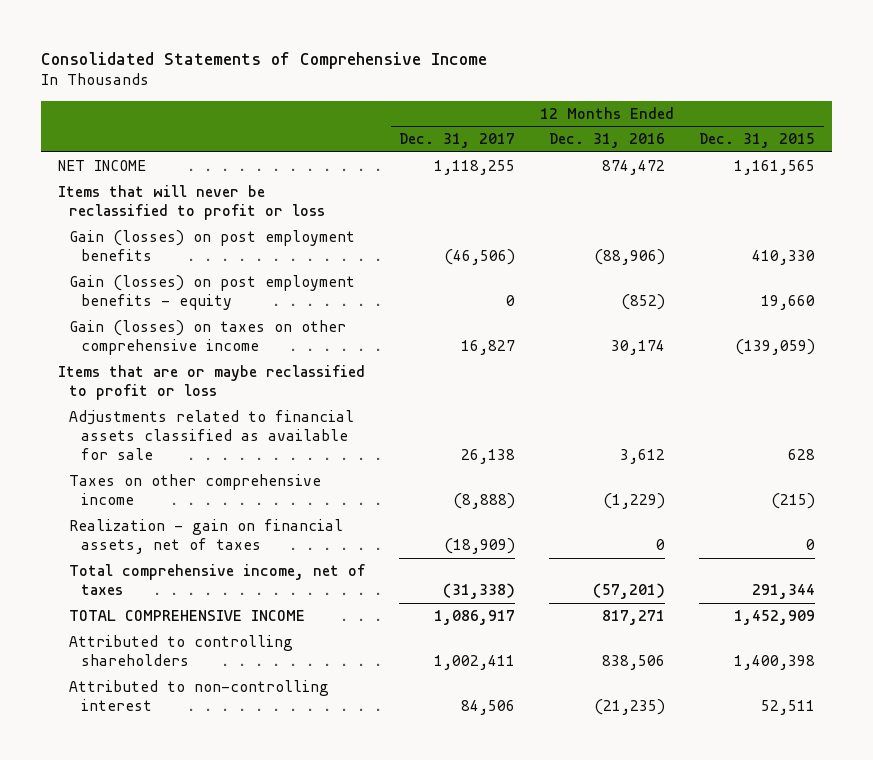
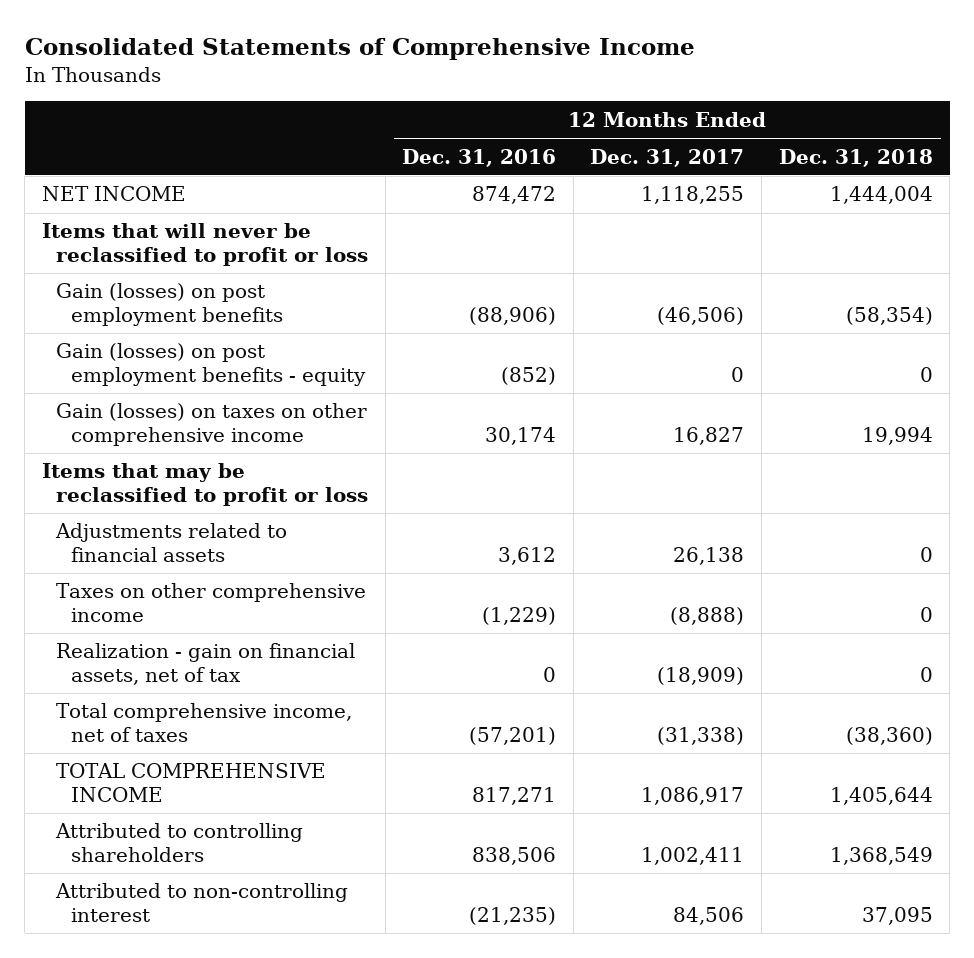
[699,133,816,149] Dec. 31, 2015 -> none
none -> [778,148,933,167] Dec. 31, 2018
[57,365,365,401] Items that are or maybe reclassified to profit or loss -> [41,463,369,507] Items that may be reclassified to profit or loss
[69,410,355,461] Adjustments related to financial assets classified as available for sale -> [55,523,288,563] Adjustments related to financial assets
[69,519,344,555] Realization - gain on financial assets, net of taxes -> [56,643,356,686] Realization - gain on financial assets, net of tax

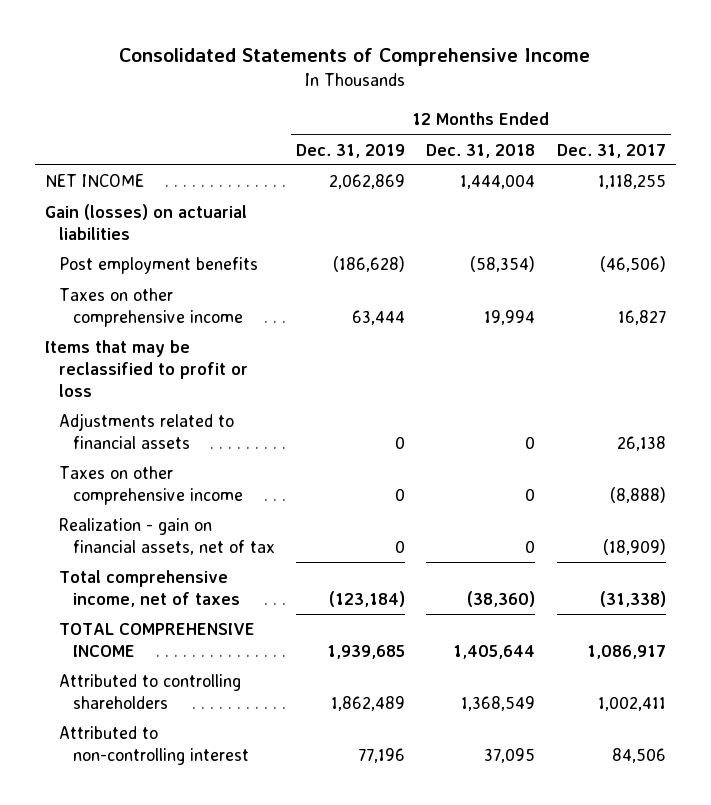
[402,148,557,167] Dec. 31, 2016 -> none
none -> [296,143,406,158] Dec. 31, 2019
[41,223,369,267] Items that will never be reclassified to profit or loss -> none
[56,343,366,387] Gain (losses) on post employment benefits - equity -> none
none -> [45,204,248,241] Gain (losses) on actuarial liabilities
[56,283,283,327] Gain (losses) on post employment benefits -> [59,257,259,275] Post employment benefits
[56,403,368,447] Gain (losses) on taxes on other comprehensive income -> [59,288,244,328] Taxes on other comprehensive income

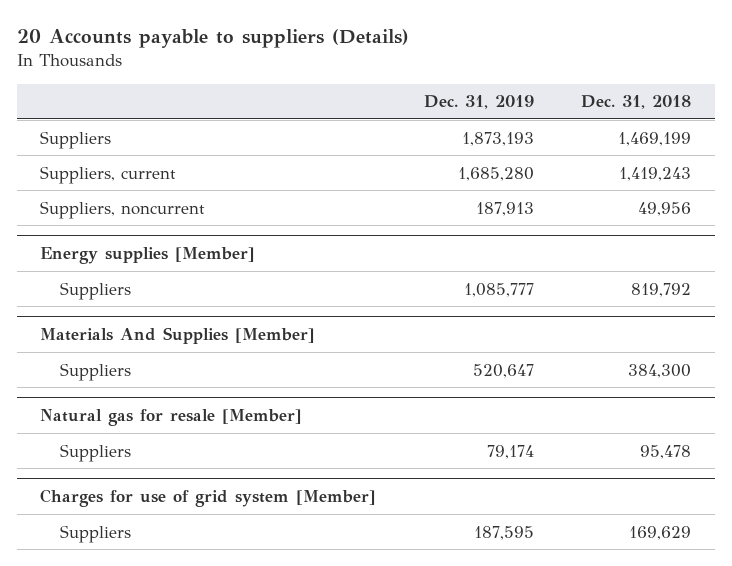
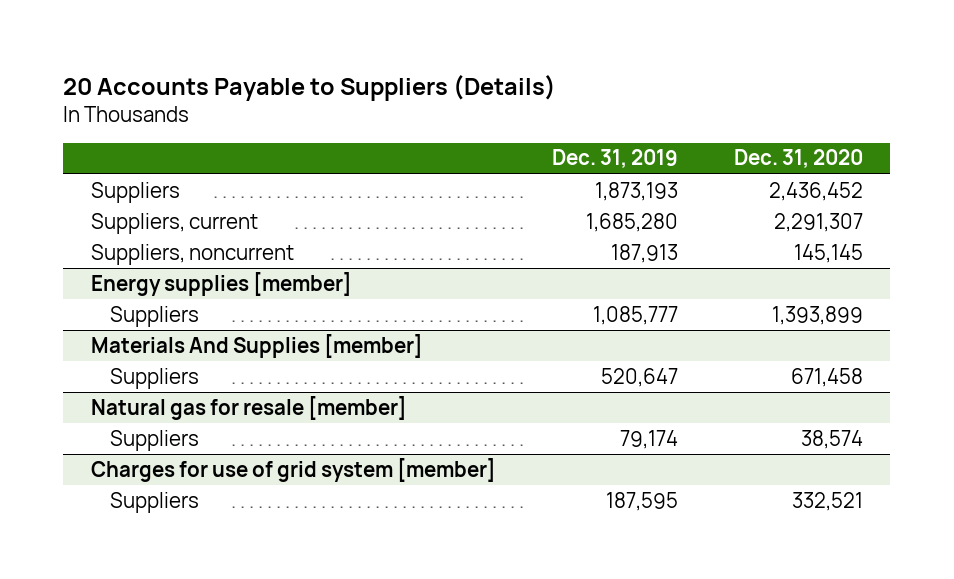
[16,29,409,49] 20 Accounts payable to suppliers (Details) -> [63,74,557,101] 20 Accounts Payable to Suppliers (Details)
[581,95,692,110] Dec. 31, 2018 -> none
none -> [733,149,863,169] Dec. 31, 2020
[40,247,256,265] Energy supplies [Member] -> [91,271,353,296] Energy supplies [member]
[40,327,316,345] Materials And Supplies [Member] -> [91,333,424,358] Materials And Supplies [member]
[40,409,303,427] Natural gas for resale [Member] -> [91,395,408,420] Natural gas for resale [member]
[40,489,377,508] Charges for use of grid system [Member] -> [91,457,497,482] Charges for use of grid system [member]

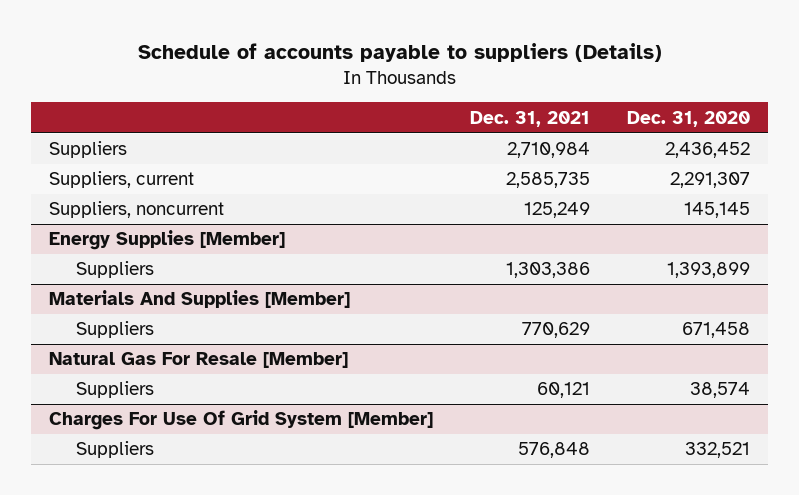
[63,74,557,101] 20 Accounts Payable to Suppliers (Details) -> [137,43,662,63] Schedule of accounts payable to suppliers (Details)
[551,149,678,169] Dec. 31, 2019 -> none
none -> [470,110,591,127] Dec. 31, 2021
[91,271,353,296] Energy supplies [member] -> [49,230,286,251] Energy Supplies [Member]
[91,333,424,358] Materials And Supplies [member] -> [49,290,351,309] Materials And Supplies [Member]
[91,395,408,420] Natural gas for resale [member] -> [49,352,349,369] Natural Gas For Resale [Member]
[91,457,497,482] Charges for use of grid system [member] -> [49,410,434,431] Charges For Use Of Grid System [Member]

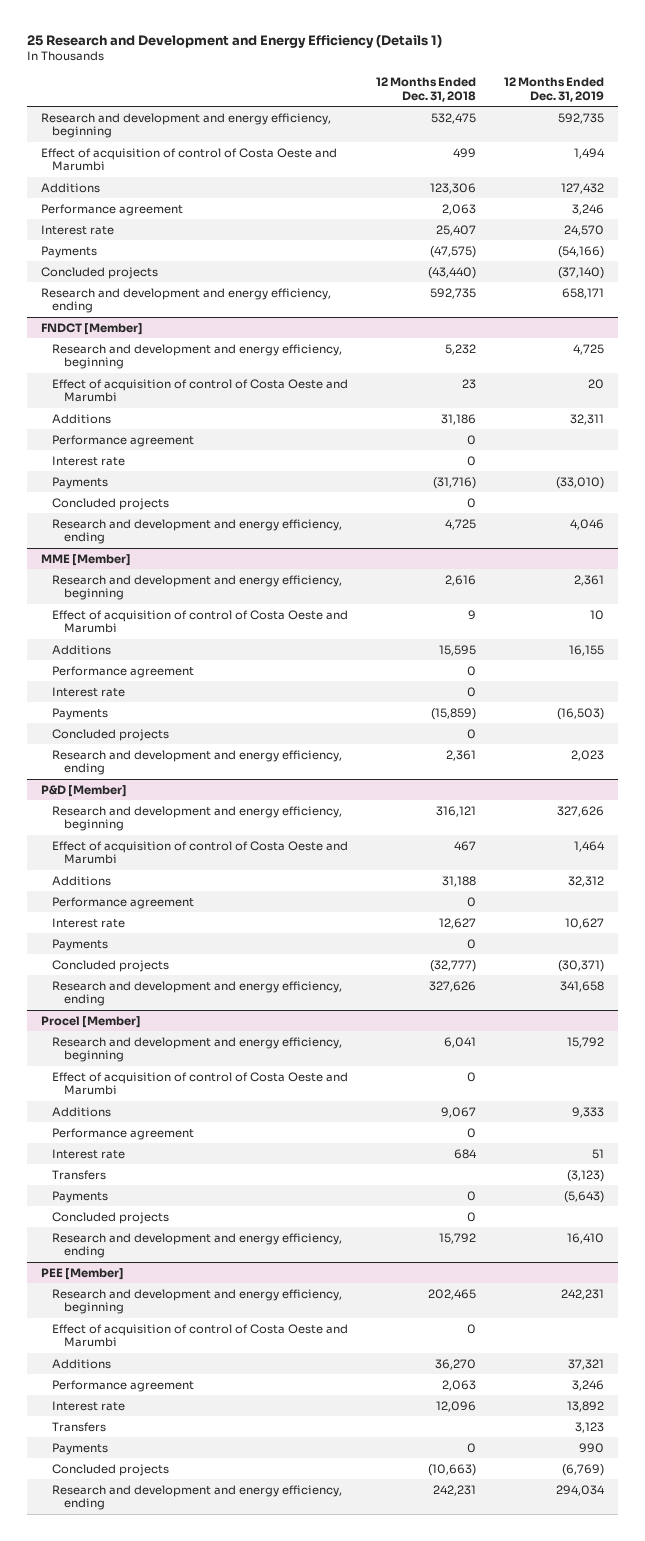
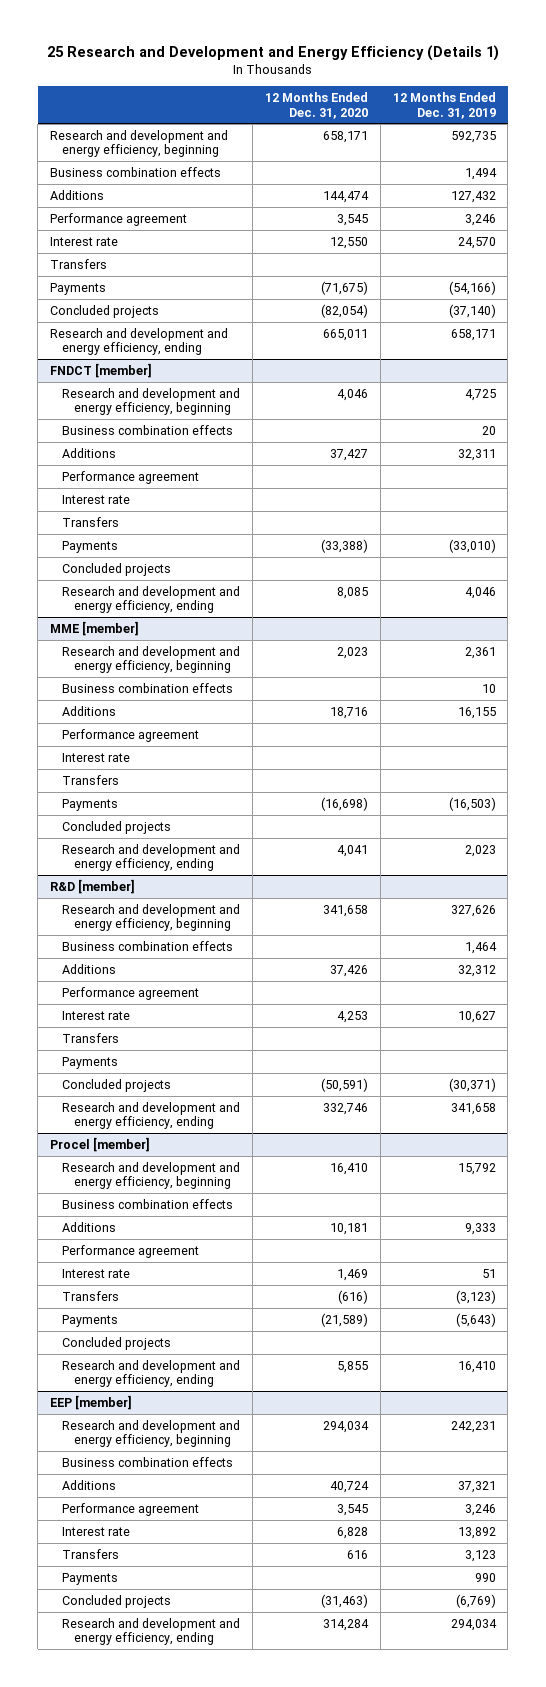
[376,77,477,102] 12 Months Ended Dec. 31, 2018 -> none
none -> [264,92,368,119] 12 Months Ended Dec. 31, 2020
[40,147,337,172] Effect of acquisition of control of Costa Oeste and Marumbi -> [50,166,222,177] Business combination effects
none -> [50,258,108,269] Transfers
[40,322,143,335] FNDCT [Member] -> [50,362,153,378] FNDCT [member]
[52,378,349,403] Effect of acquisition of control of Costa Oeste and Marumbi -> [62,424,234,435] Business combination effects
none -> [62,516,120,527] Transfers
[40,553,131,566] MME [Member] -> [50,620,140,636] MME [member]
[52,609,349,634] Effect of acquisition of control of Costa Oeste and Marumbi -> [62,682,234,693] Business combination effects
none -> [62,774,120,785] Transfers
[40,784,127,797] P&D [Member] -> [50,878,136,894] R&D [member]
[52,840,349,865] Effect of acquisition of control of Costa Oeste and Marumbi -> [62,940,234,951] Business combination effects
none -> [62,1032,120,1043] Transfers
[40,1015,141,1028] Procel [Member] -> [50,1136,151,1152] Procel [member]
[52,1071,349,1096] Effect of acquisition of control of Costa Oeste and Marumbi -> [62,1198,234,1209] Business combination effects
[40,1267,124,1280] PEE [Member] -> none
none -> [50,1394,133,1410] EEP [member]
[52,1323,349,1348] Effect of acquisition of control of Costa Oeste and Marumbi -> [62,1456,234,1467] Business combination effects

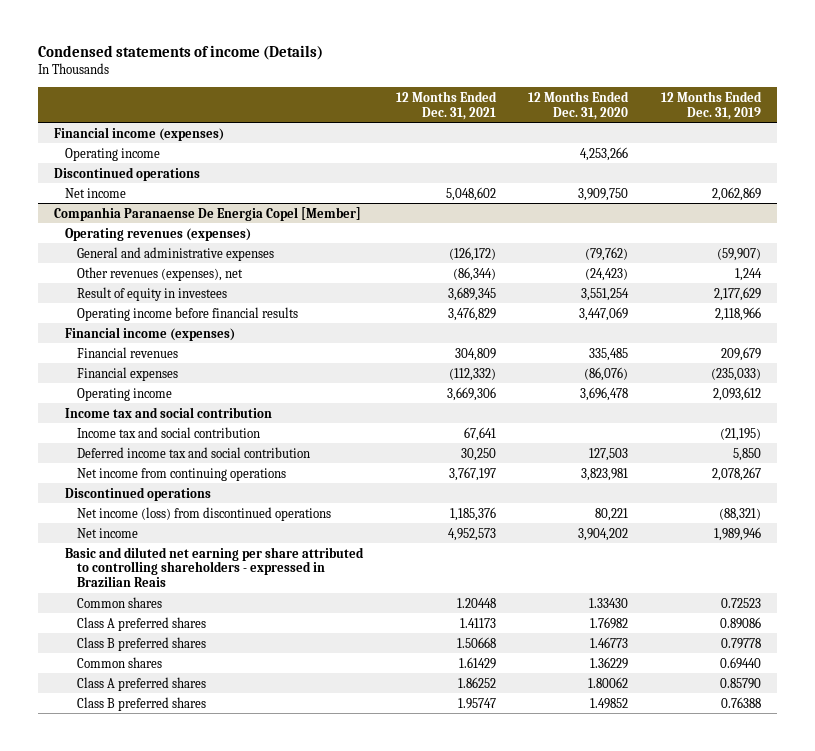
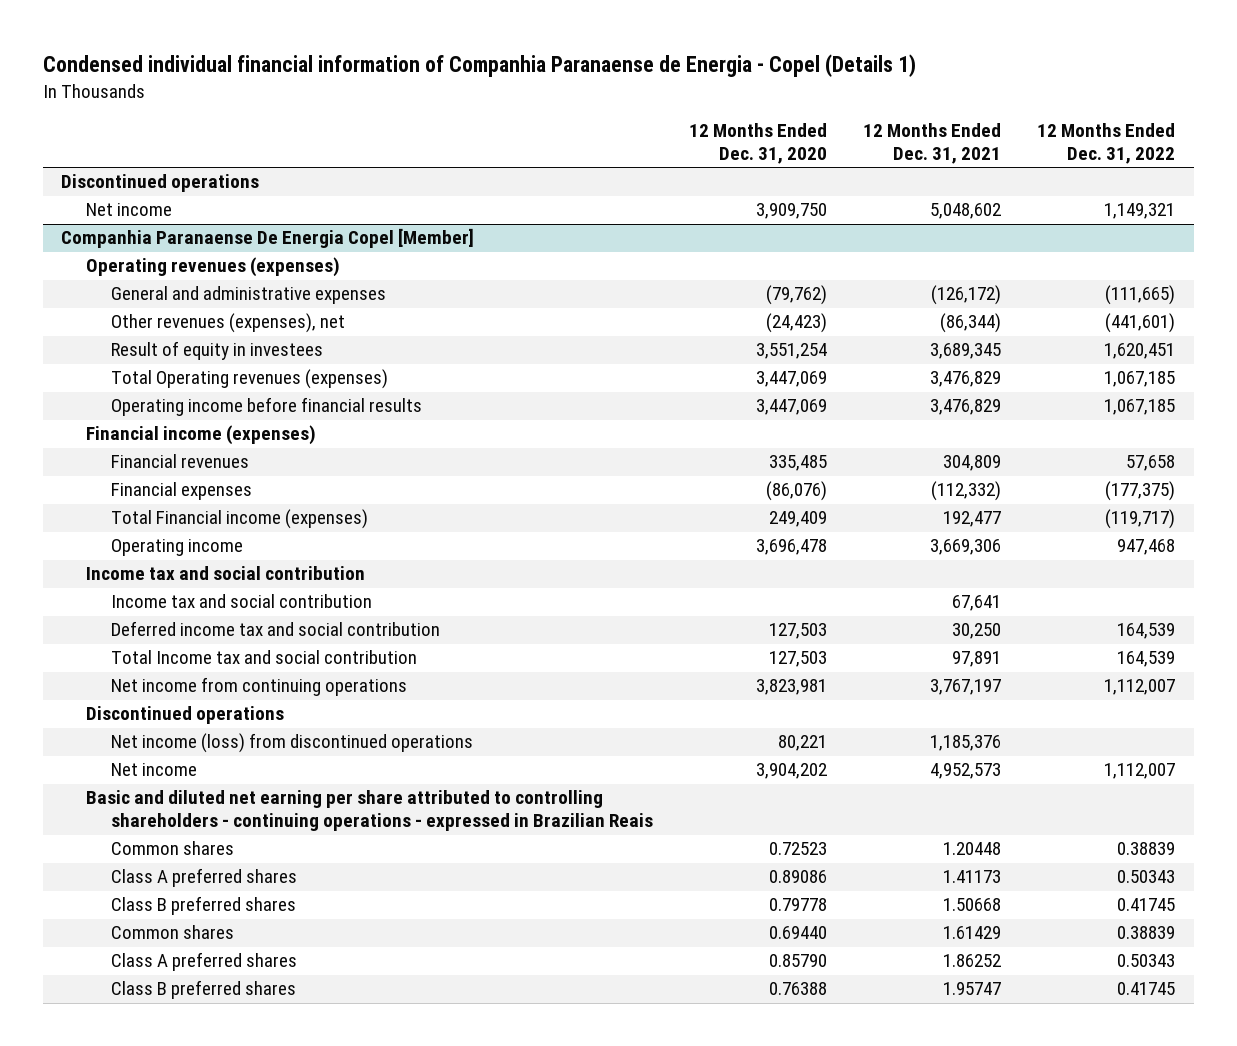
[37,45,323,61] Condensed statements of income (Details) -> [43,54,917,78] Condensed individual financial information of Companhia Paranaense de Energia - Copel (Details 1)
[660,90,762,120] 12 Months Ended Dec. 31, 2019 -> none
none -> [1037,123,1176,165] 12 Months Ended Dec. 31, 2022
[54,126,225,141] Financial income (expenses) -> none
[65,147,161,161] Operating income -> none
none -> [110,369,388,390] Total Operating revenues (expenses)
none -> [110,509,368,530] Total Financial income (expenses)
none -> [110,650,417,665] Total Income tax and social contribution
[65,546,365,588] Basic and diluted net earning per share attributed to controlling shareholders - expressed in Brazilian Reais -> [86,790,653,832] Basic and diluted net earning per share attributed to controlling shareholders - continuing operations - expressed in Brazilian Reais
[589,597,629,608] 1.33430 -> [769,842,828,856] 0.72523
[590,616,629,629] 1.76982 -> [769,870,828,884] 0.89086
[590,636,629,648] 1.46773 -> [769,898,828,912] 0.79778
[590,656,629,669] 1.36229 -> [769,926,828,940] 0.69440
[588,676,629,688] 1.80062 -> [769,954,828,968] 0.85790
[590,697,629,709] 1.49852 -> [769,982,828,996] 0.76388

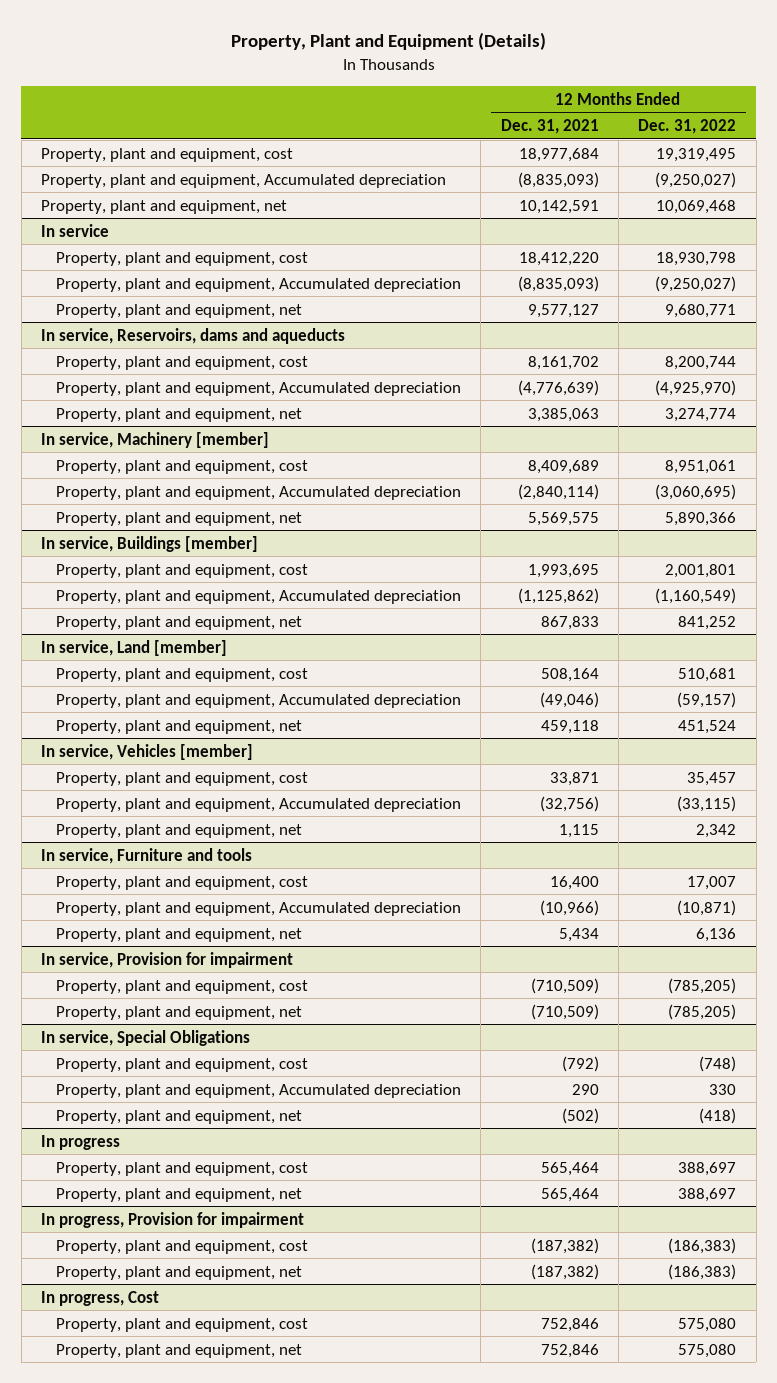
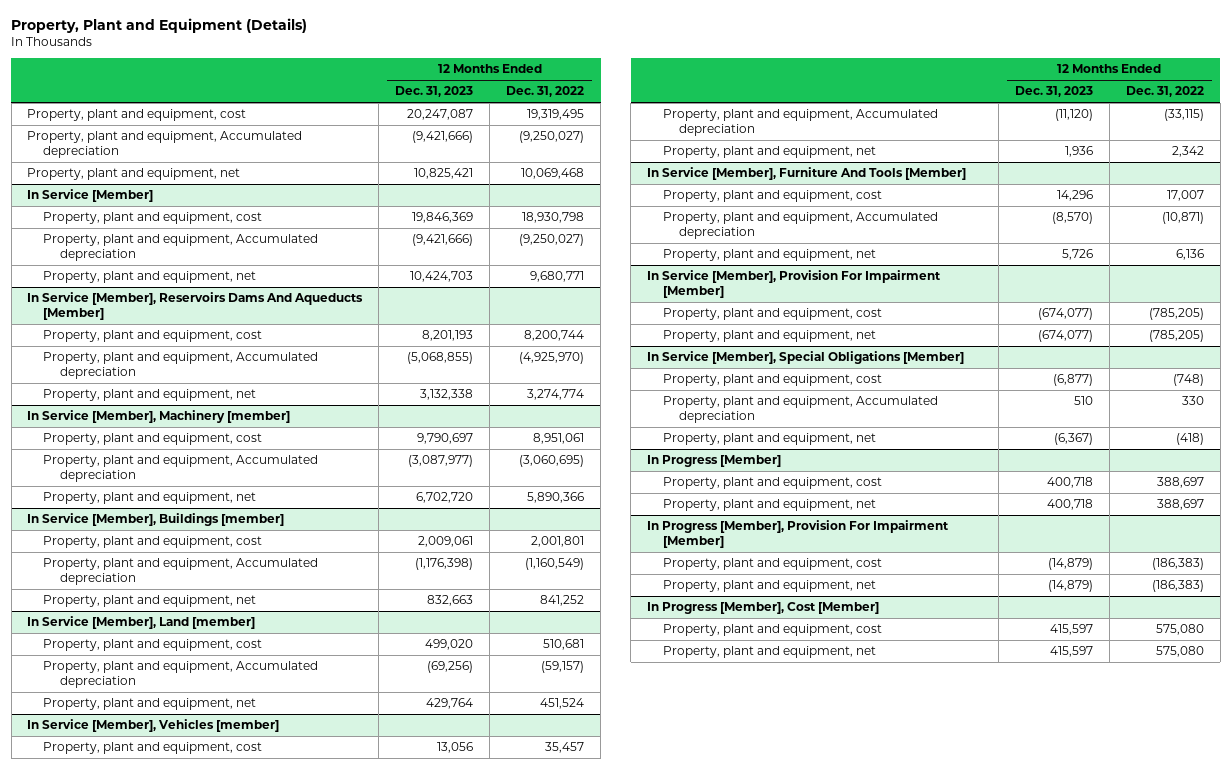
[500,119,599,135] Dec. 31, 2021 -> none
none -> [395,86,474,98] Dec. 31, 2023
[41,223,110,237] In service -> [27,189,154,203] In Service [Member]
[41,327,346,344] In service, Reservoirs, dams and aqueducts -> [27,292,364,321] In Service [Member], Reservoirs Dams And Aqueducts [Member]
[41,431,270,448] In service, Machinery [member] -> [27,410,291,424] In Service [Member], Machinery [member]
[41,535,259,552] In service, Buildings [member] -> [27,513,285,527] In Service [Member], Buildings [member]
[41,639,228,656] In service, Land [member] -> [27,616,256,630] In Service [Member], Land [member]
[41,743,254,760] In service, Vehicles [member] -> [27,719,280,733] In Service [Member], Vehicles [member]
[41,847,253,864] In service, Furniture and tools -> [647,167,967,181] In Service [Member], Furniture And Tools [Member]
[41,951,294,968] In service, Provision for impairment -> [647,270,942,299] In Service [Member], Provision For Impairment [Member]
[41,1029,251,1046] In service, Special Obligations -> [647,351,965,365] In Service [Member], Special Obligations [Member]
[41,1134,121,1150] In progress -> [647,455,782,468] In Progress [Member]
[41,1211,305,1228] In progress, Provision for impairment -> [647,520,950,549] In Progress [Member], Provision For Impairment [Member]
[41,1290,160,1306] In progress, Cost -> [647,602,880,615] In Progress [Member], Cost [Member]

